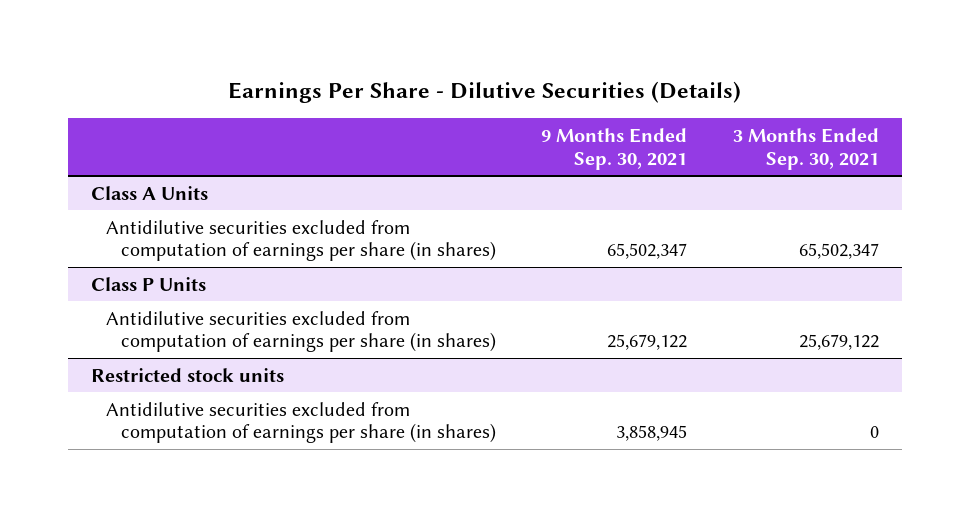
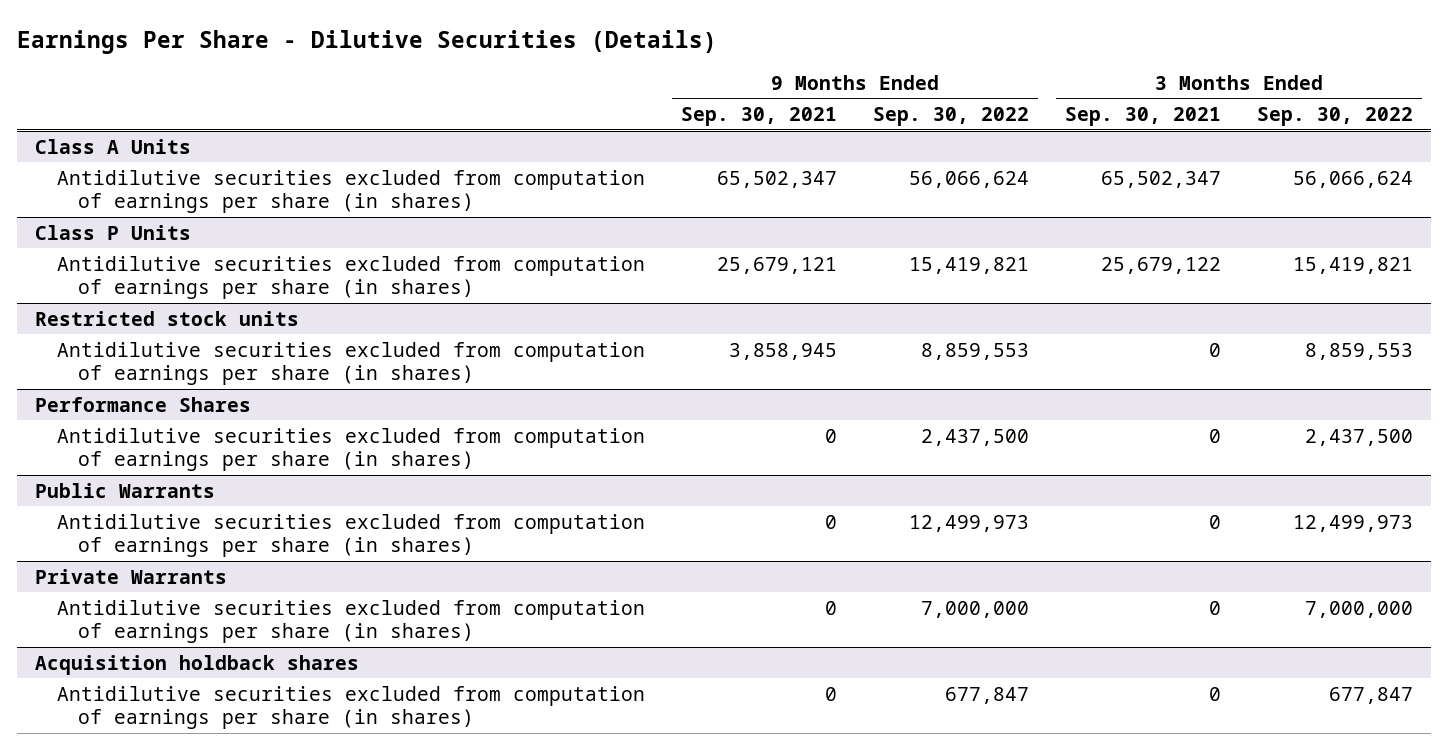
none -> [873,107,1030,127] Sep. 30, 2022
none -> [1257,107,1414,127] Sep. 30, 2022
[607,334,688,351] 25,679,122 -> [716,256,837,274] 25,679,121
none -> [35,396,252,412] Performance Shares
none -> [56,427,645,472] Antidilutive securities excluded from computation of earnings per share (in shares)
none -> [35,482,216,498] Public Warrants
none -> [56,513,645,558] Antidilutive securities excluded from computation of earnings per share (in shares)
none -> [35,568,228,584] Private Warrants
none -> [56,599,645,644] Antidilutive securities excluded from computation of earnings per share (in shares)
none -> [35,654,360,675] Acquisition holdback shares
none -> [56,685,645,730] Antidilutive securities excluded from computation of earnings per share (in shares)

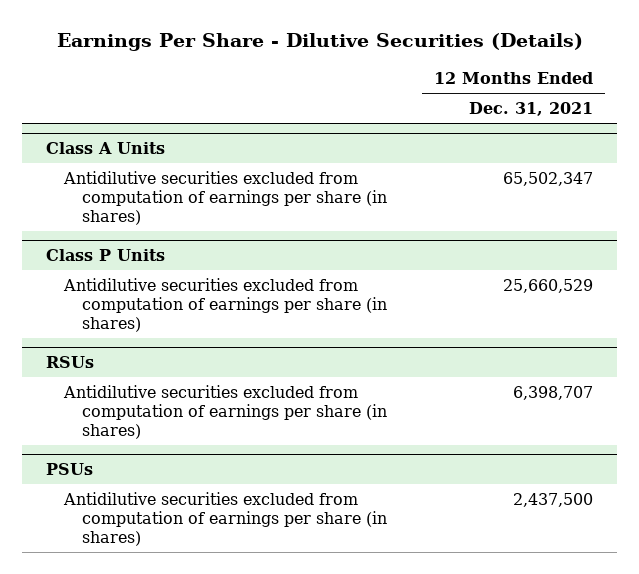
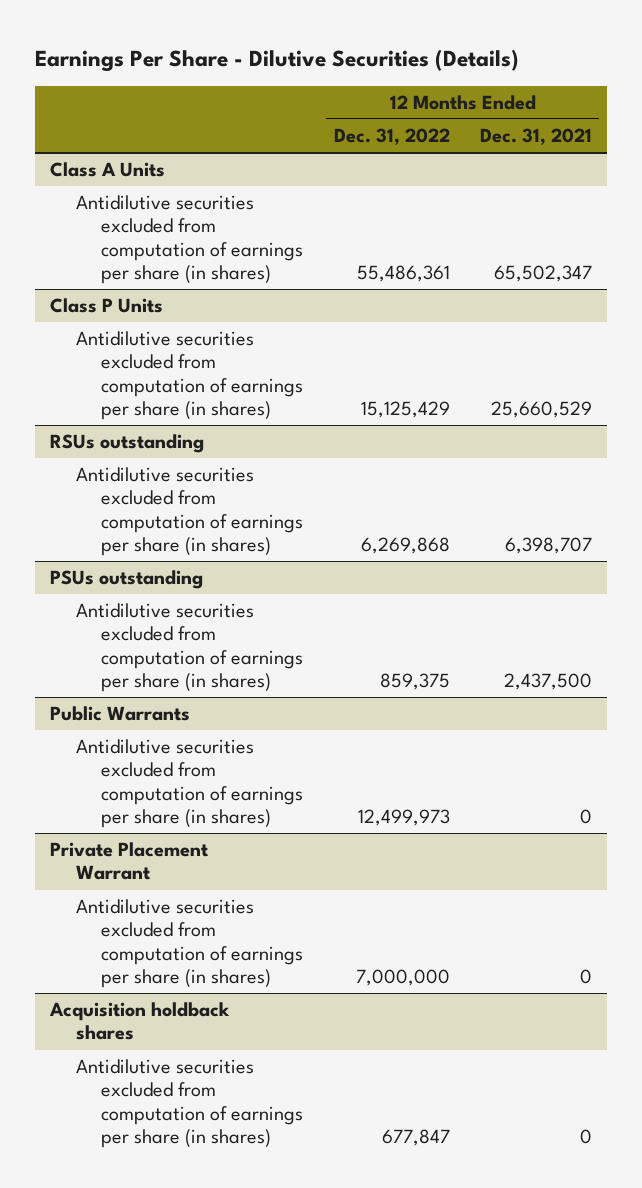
none -> [333,128,450,146] Dec. 31, 2022
[45,356,94,369] RSUs -> [50,434,205,454] RSUs outstanding
[45,463,93,476] PSUs -> [50,570,204,590] PSUs outstanding
none -> [50,706,191,722] Public Warrants
none -> [75,739,304,828] Antidilutive securities excluded from computation of earnings per share (in shares)
none -> [50,842,209,881] Private Placement Warrant
none -> [75,899,304,988] Antidilutive securities excluded from computation of earnings per share (in shares)
none -> [49,1002,231,1041] Acquisition holdback shares
none -> [75,1059,304,1148] Antidilutive securities excluded from computation of earnings per share (in shares)

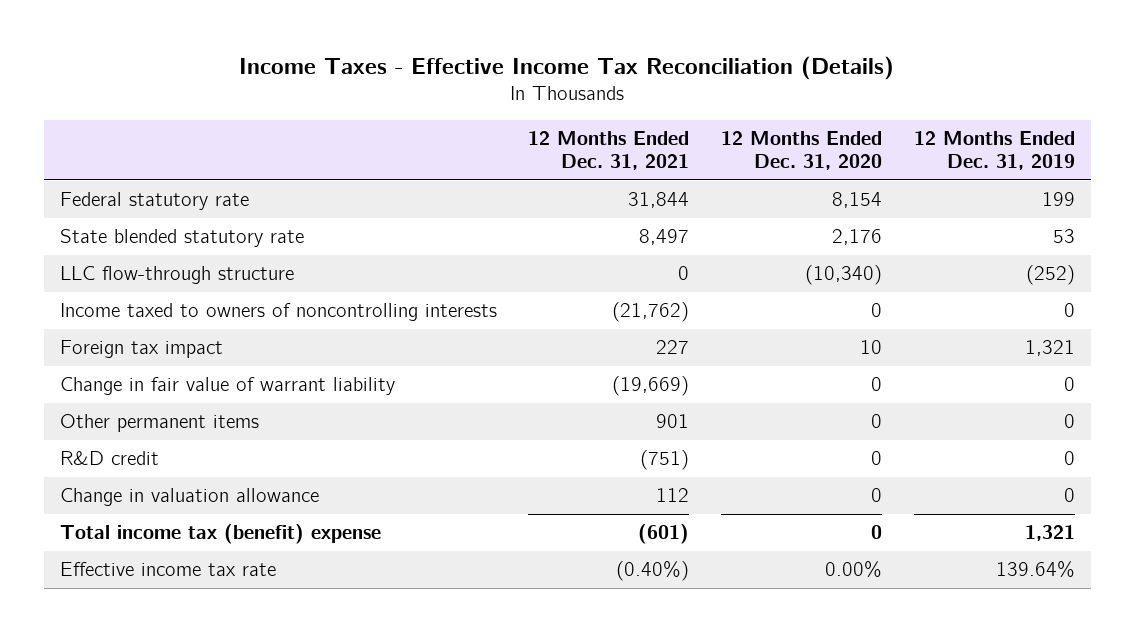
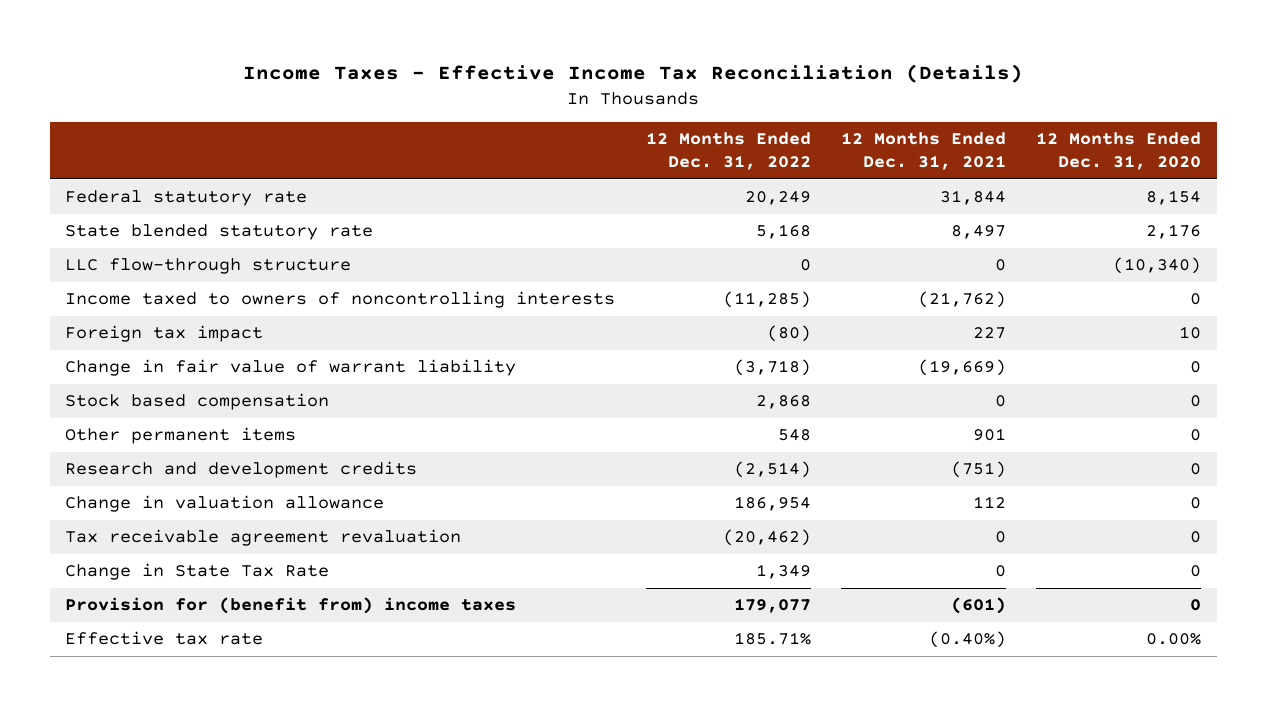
[913,131,1075,171] 12 Months Ended Dec. 31, 2019 -> none
none -> [645,132,811,171] 12 Months Ended Dec. 31, 2022
none -> [65,393,330,411] Stock based compensation
[59,451,159,466] R&D credit -> [65,461,418,479] Research and development credits
none -> [65,529,462,547] Tax receivable agreement revaluation
none -> [65,563,330,581] Change in State Tax Rate
[59,524,381,545] Total income tax (benefit) expense -> [65,597,517,615] Provision for (benefit from) income taxes
[59,562,276,577] Effective income tax rate -> [65,631,264,646] Effective tax rate

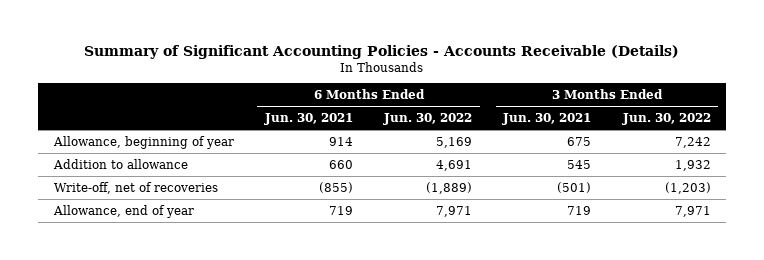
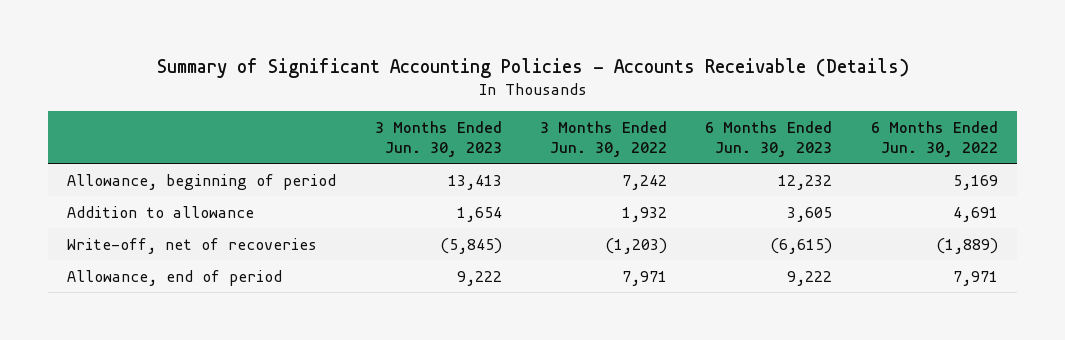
[264,113,354,126] Jun. 30, 2021 -> none
[502,113,592,126] Jun. 30, 2021 -> none
none -> [374,120,502,157] 3 Months Ended Jun. 30, 2023
none -> [705,120,833,157] 6 Months Ended Jun. 30, 2023
[52,135,234,149] Allowance, beginning of year -> [67,173,337,190] Allowance, beginning of period
[52,204,194,218] Allowance, end of year -> [67,269,283,286] Allowance, end of period

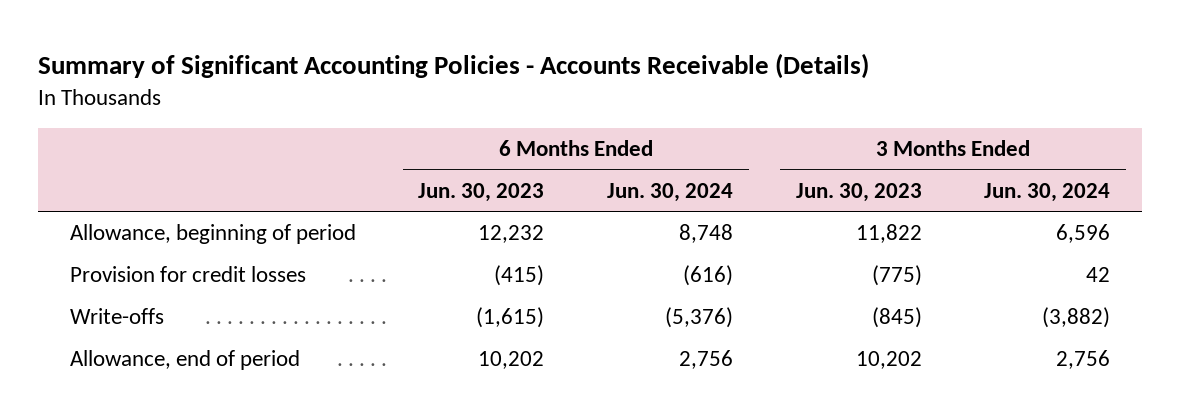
[540,120,668,157] 3 Months Ended Jun. 30, 2022 -> none
[870,120,998,157] 6 Months Ended Jun. 30, 2022 -> none
none -> [606,182,733,202] Jun. 30, 2024
none -> [984,182,1111,202] Jun. 30, 2024
[67,205,255,218] Addition to allowance -> none
[447,174,502,190] 13,413 -> [855,224,922,244] 11,822
none -> [69,266,306,283] Provision for credit losses
[67,237,318,254] Write-off, net of recoveries -> [69,308,164,325] Write-offs
[439,237,502,254] (5,845) -> [871,307,922,329] (845)
[770,237,833,254] (6,615) -> [476,307,545,329] (1,615)
[456,270,502,286] 9,222 -> [855,351,922,370] 10,202
[787,270,833,286] 9,222 -> [478,351,545,370] 10,202

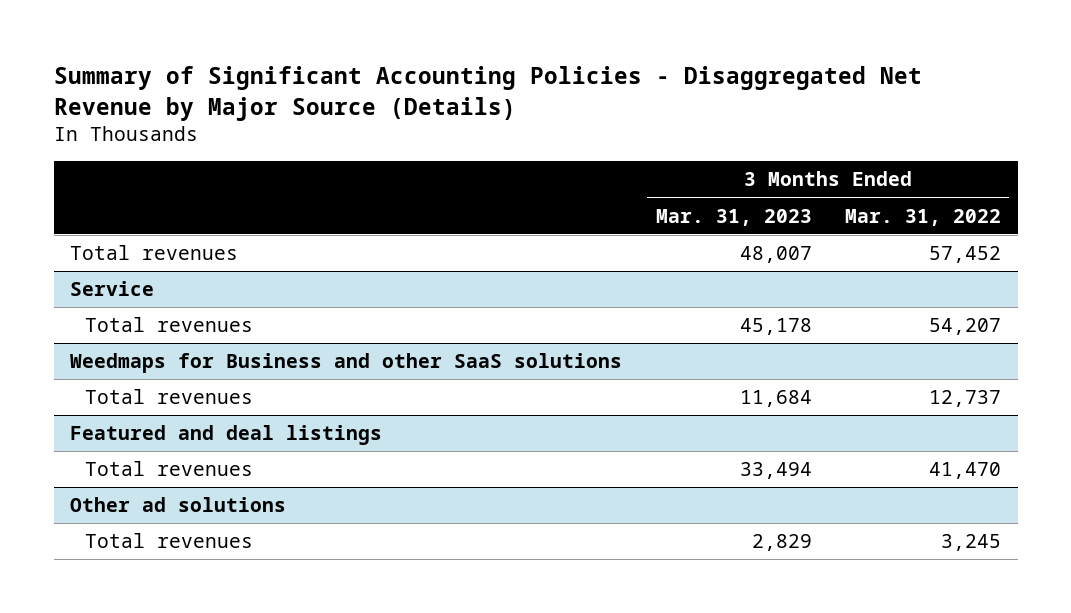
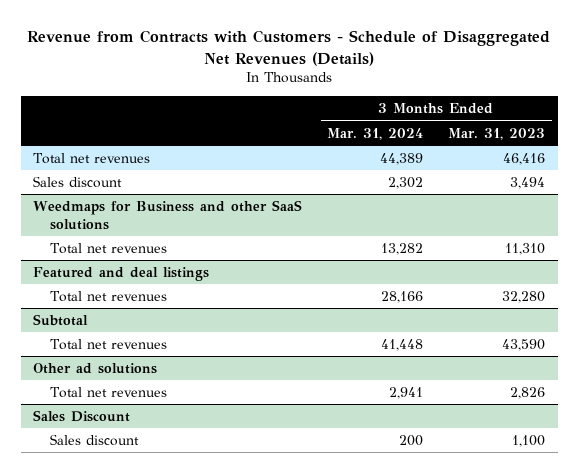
[53,66,922,121] Summary of Significant Accounting Policies - Disaggregated Net Revenue by Major Source (Details) -> [27,30,551,66] Revenue from Contracts with Customers - Schedule of Disaggregated Net Revenues (Details)
[845,208,1002,226] Mar. 31, 2022 -> none
none -> [327,127,424,140] Mar. 31, 2024
[70,281,155,297] Service -> none
[84,317,253,333] Total revenues -> none
[70,245,239,261] Total revenues -> [33,153,151,165] Total net revenues
[739,246,812,264] 48,007 -> [503,153,546,166] 46,416
none -> [33,176,123,189] Sales discount
[84,389,253,405] Total revenues -> [50,243,168,255] Total net revenues
[739,390,812,408] 11,684 -> [505,243,546,256] 11,310
[84,461,253,477] Total revenues -> [50,291,168,303] Total net revenues
[739,462,812,480] 33,494 -> [502,291,546,304] 32,280
none -> [33,314,89,327] Subtotal
none -> [50,339,168,351] Total net revenues
[84,533,253,549] Total revenues -> [50,387,168,399] Total net revenues
[751,534,812,552] 2,829 -> [510,387,546,400] 2,826
none -> [33,410,131,423] Sales Discount
none -> [50,434,140,447] Sales discount

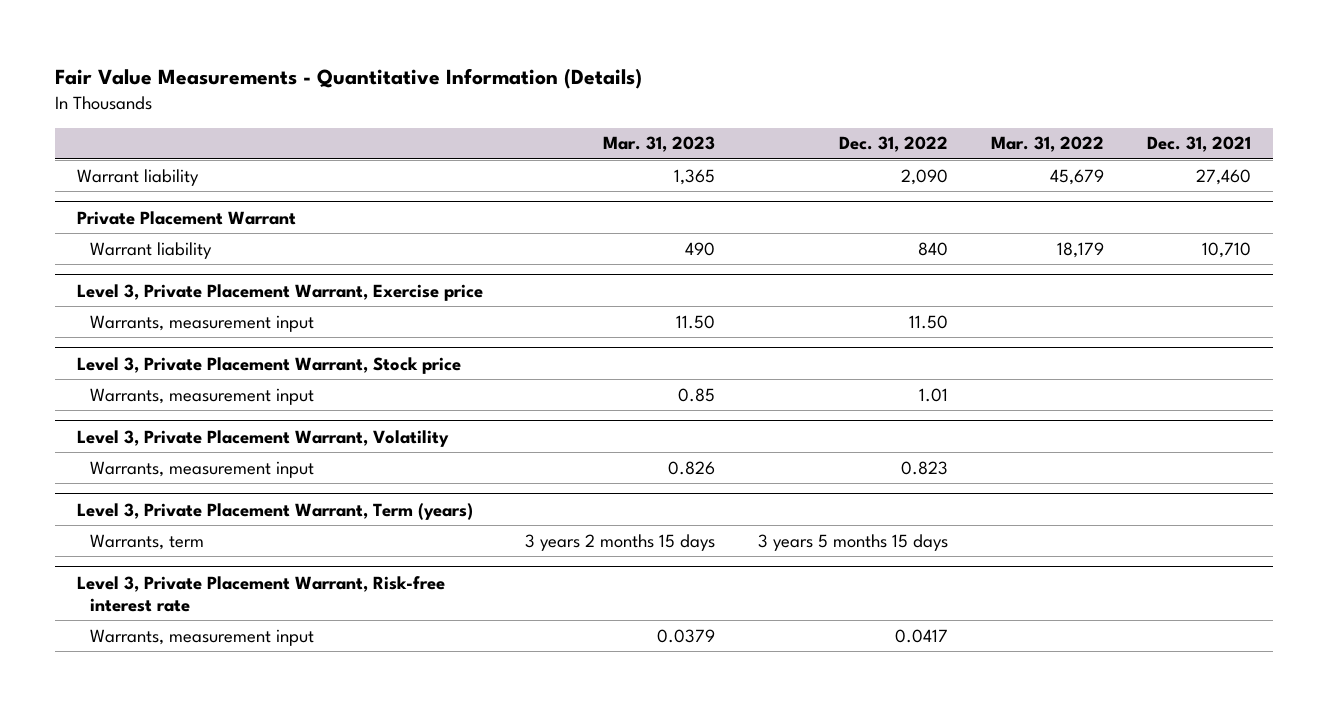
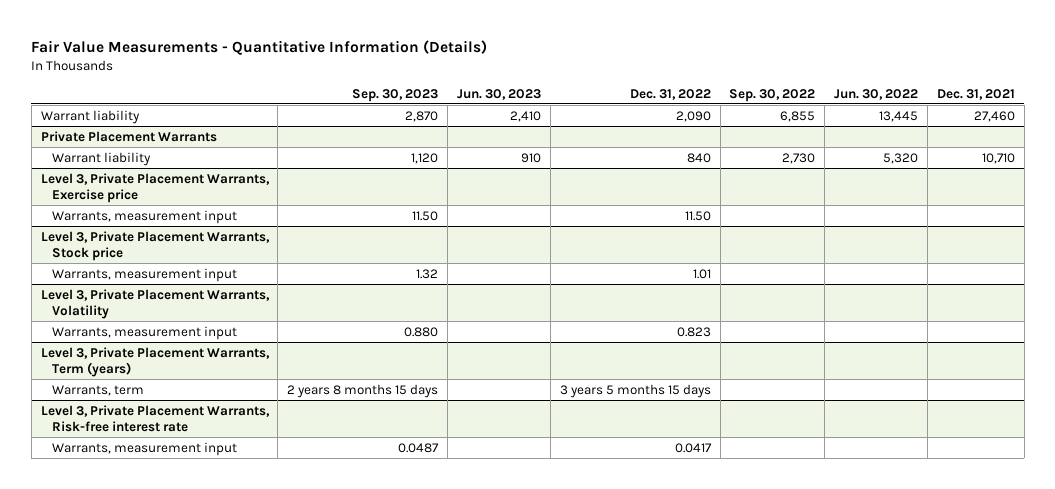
[603,136,716,153] Mar. 31, 2023 -> none
[991,136,1105,153] Mar. 31, 2022 -> none
none -> [352,88,439,102] Sep. 30, 2023
none -> [457,88,542,100] Jun. 30, 2023
none -> [729,88,816,102] Sep. 30, 2022
none -> [834,88,919,100] Jun. 30, 2022
[76,210,296,225] Private Placement Warrant -> [40,130,217,142] Private Placement Warrants
[76,283,483,301] Level 3, Private Placement Warrant, Exercise price -> [40,172,270,203] Level 3, Private Placement Warrants, Exercise price
[76,356,461,374] Level 3, Private Placement Warrant, Stock price -> [40,230,270,261] Level 3, Private Placement Warrants, Stock price
[76,429,449,447] Level 3, Private Placement Warrant, Volatility -> [40,288,270,319] Level 3, Private Placement Warrants, Volatility
[76,502,473,520] Level 3, Private Placement Warrant, Term (years) -> [40,346,270,377] Level 3, Private Placement Warrants, Term (years)
[76,575,445,612] Level 3, Private Placement Warrant, Risk-free interest rate -> [40,404,270,432] Level 3, Private Placement Warrants, Risk-free interest rate

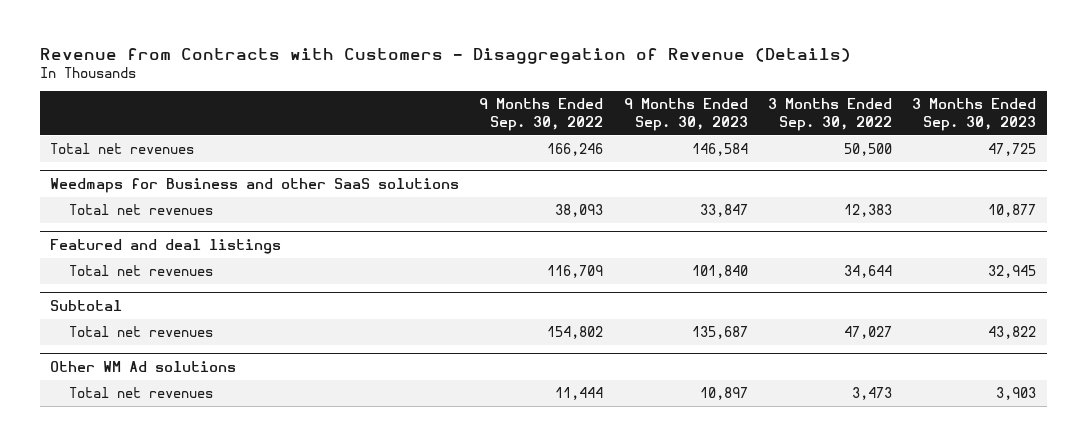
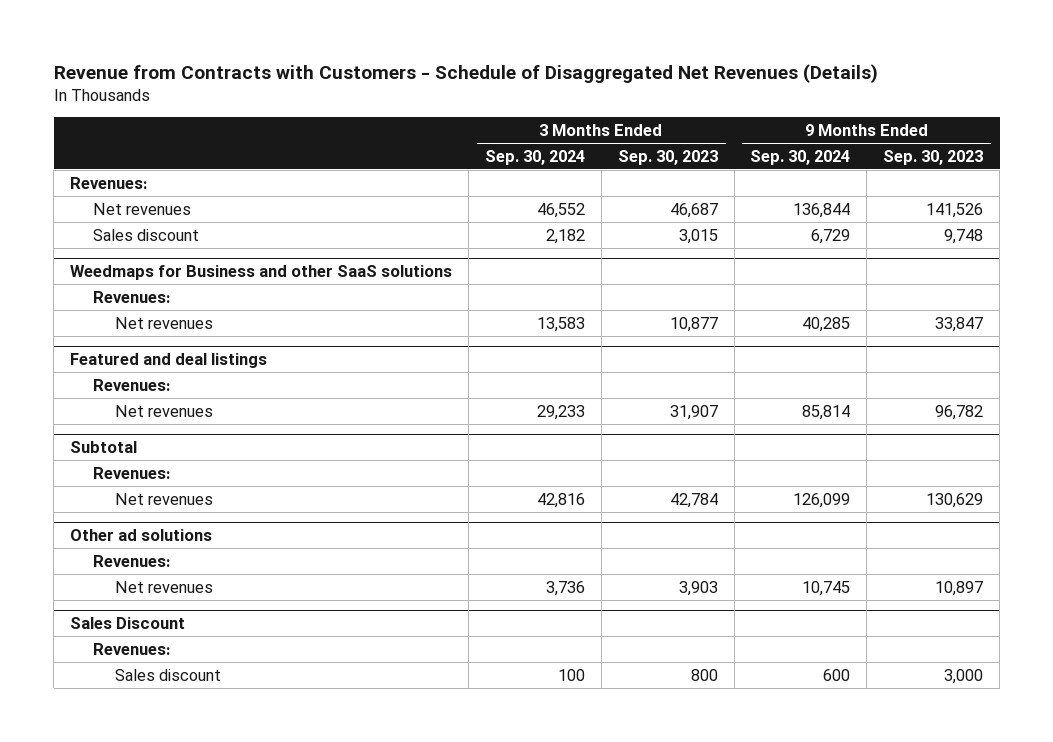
[39,48,851,65] Revenue from Contracts with Customers - Disaggregation of Revenue (Details) -> [53,63,878,83] Revenue from Contracts with Customers - Schedule of Disaggregated Net Revenues (Details)
[479,98,604,131] 9 Months Ended Sep. 30, 2022 -> none
[767,98,892,131] 3 Months Ended Sep. 30, 2022 -> none
none -> [484,149,585,165] Sep. 30, 2024
none -> [750,149,851,165] Sep. 30, 2024
none -> [69,176,147,189] Revenues:
[49,142,194,154] Total net revenues -> [92,202,191,215] Net revenues
[691,142,748,156] 146,584 -> [926,202,984,218] 141,526
[988,142,1037,156] 47,725 -> [669,202,718,218] 46,687
none -> [92,228,199,241] Sales discount
none -> [92,290,170,303] Revenues:
[69,203,214,215] Total net revenues -> [115,316,214,329] Net revenues
none -> [92,378,170,391] Revenues:
[69,264,214,276] Total net revenues -> [115,404,214,417] Net revenues
[691,264,748,278] 101,840 -> [935,404,984,420] 96,782
[988,264,1037,278] 32,945 -> [669,404,718,420] 31,907
none -> [92,466,170,479] Revenues:
[69,325,214,337] Total net revenues -> [115,492,214,505] Net revenues
[691,325,748,339] 135,687 -> [926,492,984,508] 130,629
[988,325,1037,339] 43,822 -> [669,492,718,508] 42,784
[49,360,236,372] Other WM Ad solutions -> [69,528,212,541] Other ad solutions
none -> [92,554,170,567] Revenues:
[69,386,214,398] Total net revenues -> [115,580,214,593] Net revenues
none -> [69,616,185,629] Sales Discount
none -> [92,642,170,655] Revenues:
none -> [115,668,222,681] Sales discount

